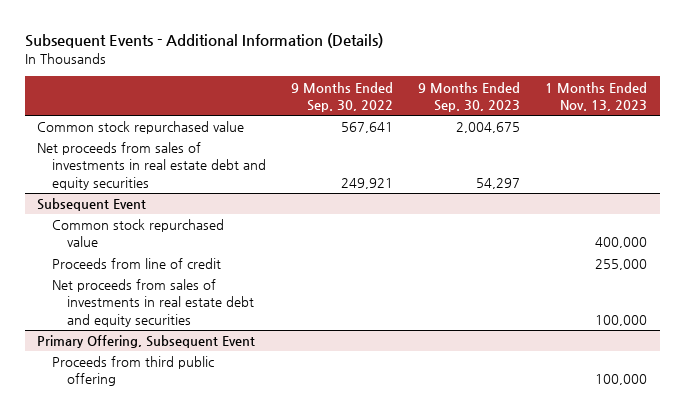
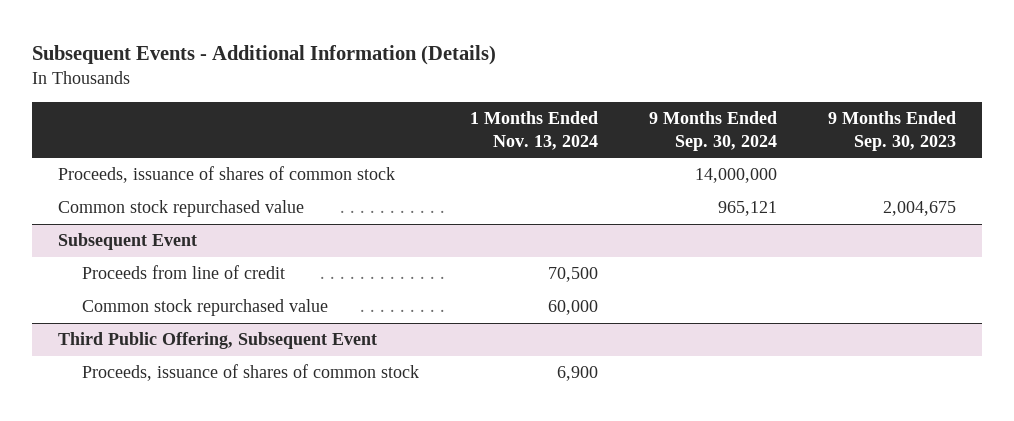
[291,81,394,112] 9 Months Ended Sep. 30, 2022 -> none
[545,81,648,111] 1 Months Ended Nov. 13, 2023 -> none
none -> [470,111,599,150] 1 Months Ended Nov. 13, 2024
none -> [649,111,778,151] 9 Months Ended Sep. 30, 2024
none -> [57,166,395,184] Proceeds, issuance of shares of common stock
[37,142,267,190] Net proceeds from sales of investments in real estate debt and equity securities -> none
[52,279,254,327] Net proceeds from sales of investments in real estate debt and equity securities -> none
[52,356,215,387] Proceeds from third public offering -> none
[52,219,225,248] Common stock repurchased value -> [82,299,329,317] Common stock repurchased value
[37,335,256,349] Primary Offering, Subsequent Event -> [57,332,377,350] Third Public Offering, Subsequent Event
none -> [82,364,420,382] Proceeds, issuance of shares of common stock

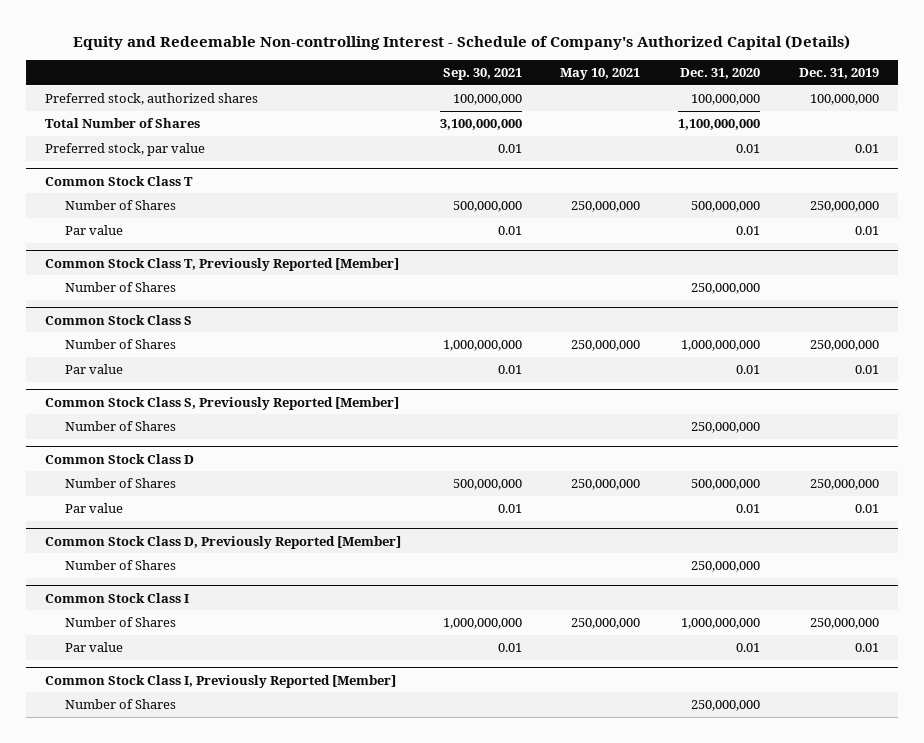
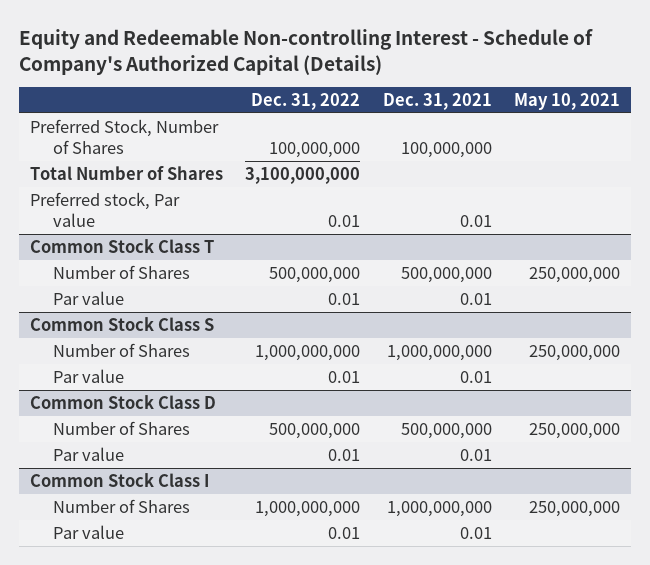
[442,67,522,80] Sep. 30, 2021 -> none
[680,67,761,79] Dec. 31, 2020 -> none
[798,67,879,79] Dec. 31, 2019 -> none
none -> [251,93,361,111] Dec. 31, 2022
none -> [382,93,492,111] Dec. 31, 2021
[45,93,259,106] Preferred stock, authorized shares -> [30,118,220,154] Preferred Stock, Number of Shares
[45,143,206,157] Preferred stock, par value -> [30,191,181,227] Preferred stock, Par value
[45,257,400,271] Common Stock Class T, Previously Reported [Member] -> none
[65,282,177,293] Number of Shares -> none
[45,396,400,410] Common Stock Class S, Previously Reported [Member] -> none
[65,421,177,432] Number of Shares -> none
[45,535,402,549] Common Stock Class D, Previously Reported [Member] -> none
[65,560,177,571] Number of Shares -> none
[45,674,397,688] Common Stock Class I, Previously Reported [Member] -> none
[65,699,177,710] Number of Shares -> none

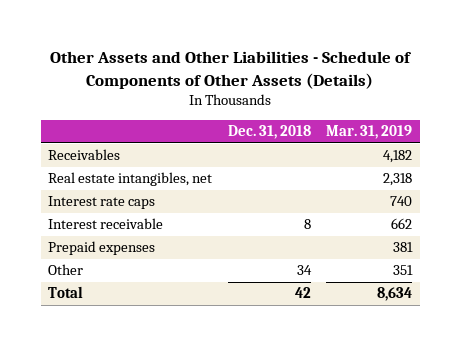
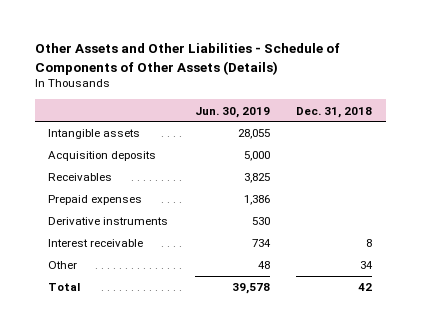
[326,124,413,139] Mar. 31, 2019 -> none
none -> [194,106,270,118] Jun. 30, 2019
none -> [48,129,141,140] Intangible assets
none -> [48,151,157,162] Acquisition deposits
[48,172,213,187] Real estate intangibles, net -> none
[48,196,156,210] Interest rate caps -> none
none -> [48,217,169,226] Derivative instruments
[48,218,164,230] Interest receivable -> [48,239,144,248] Interest receivable

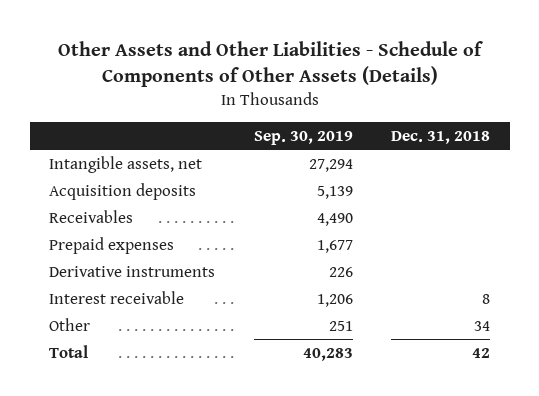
[194,106,270,118] Jun. 30, 2019 -> none
none -> [253,131,353,146] Sep. 30, 2019
[48,129,141,140] Intangible assets -> [48,155,202,173] Intangible assets, net

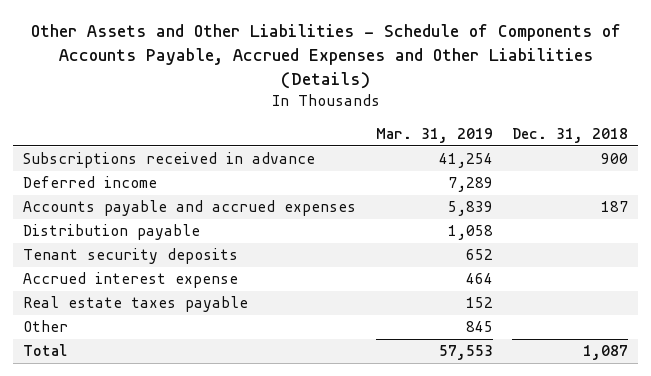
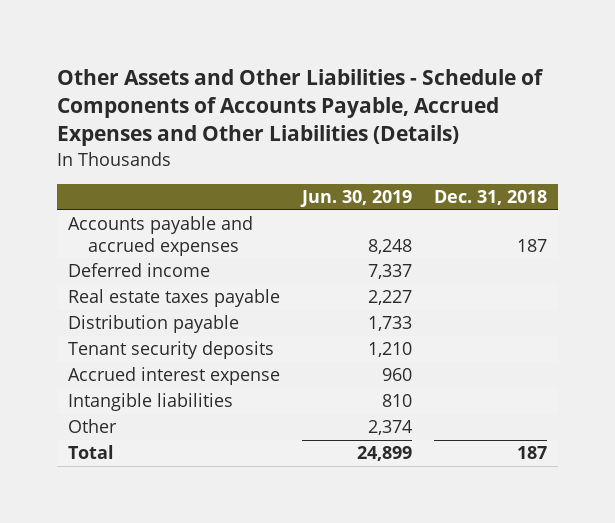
[375,127,493,143] Mar. 31, 2019 -> none
none -> [299,190,412,208] Jun. 30, 2019
[23,152,316,169] Subscriptions received in advance -> none
[23,176,158,189] Deferred income -> [68,263,211,278] Deferred income
[23,296,249,313] Real estate taxes payable -> [68,289,281,308] Real estate taxes payable
none -> [68,393,234,412] Intangible liabilities
[583,345,629,361] 1,087 -> [516,446,547,460] 187

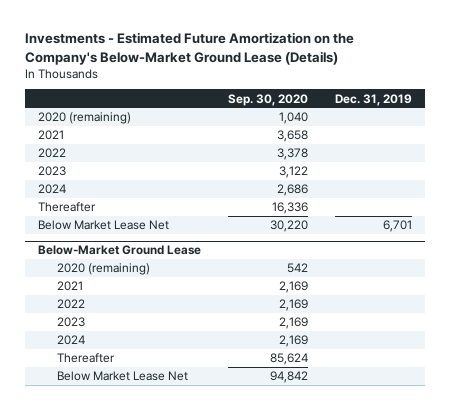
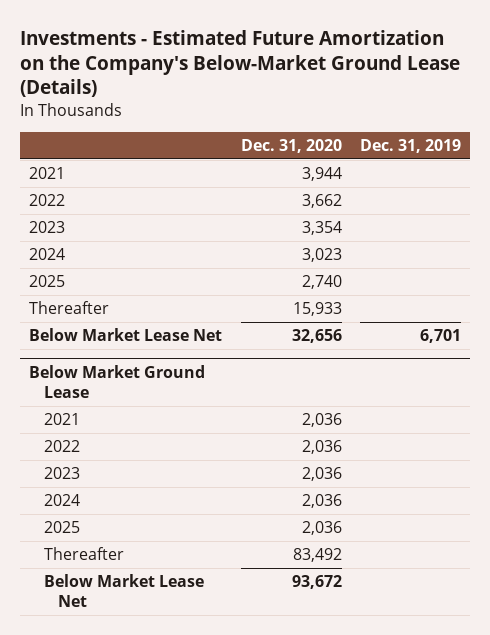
[227,93,308,106] Sep. 30, 2020 -> none
none -> [240,139,342,154] Dec. 31, 2020
[38,112,132,125] 2020 (remaining) -> none
none -> [29,275,66,288] 2025
[56,263,150,276] 2020 (remaining) -> none
[38,245,202,256] Below-Market Ground Lease -> [29,365,206,399] Below Market Ground Lease
none -> [43,521,80,534] 2025

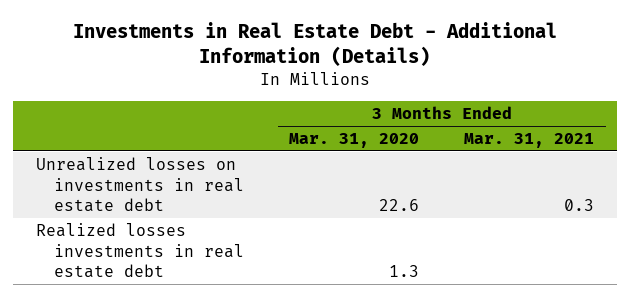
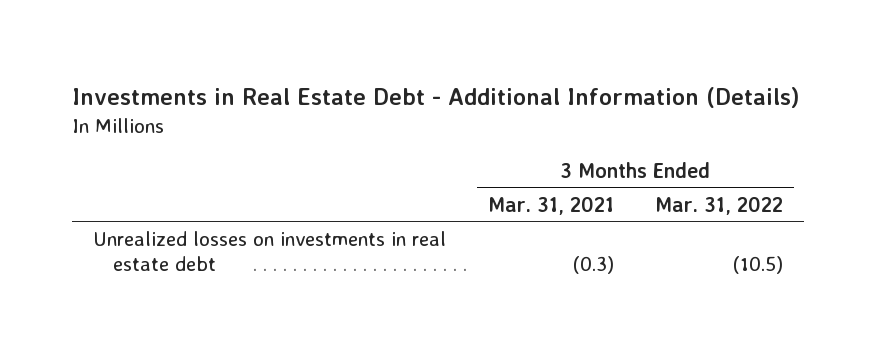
[288,133,419,149] Mar. 31, 2020 -> none
none -> [655,195,784,215] Mar. 31, 2022
[35,222,244,279] Realized losses investments in real estate debt -> none
[564,199,595,212] 0.3 -> [572,256,614,275] (0.3)

